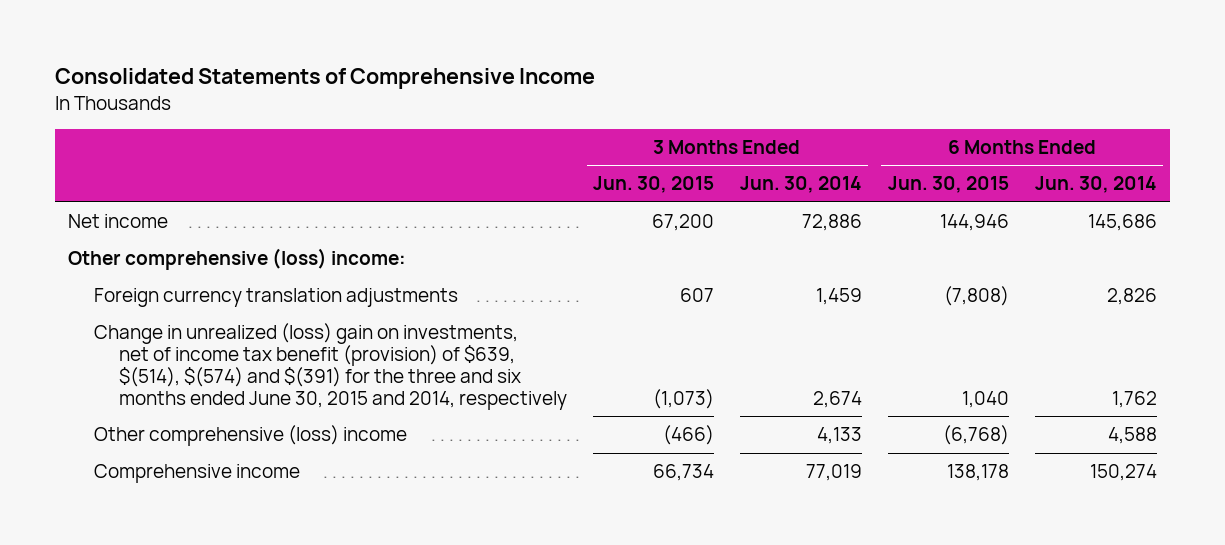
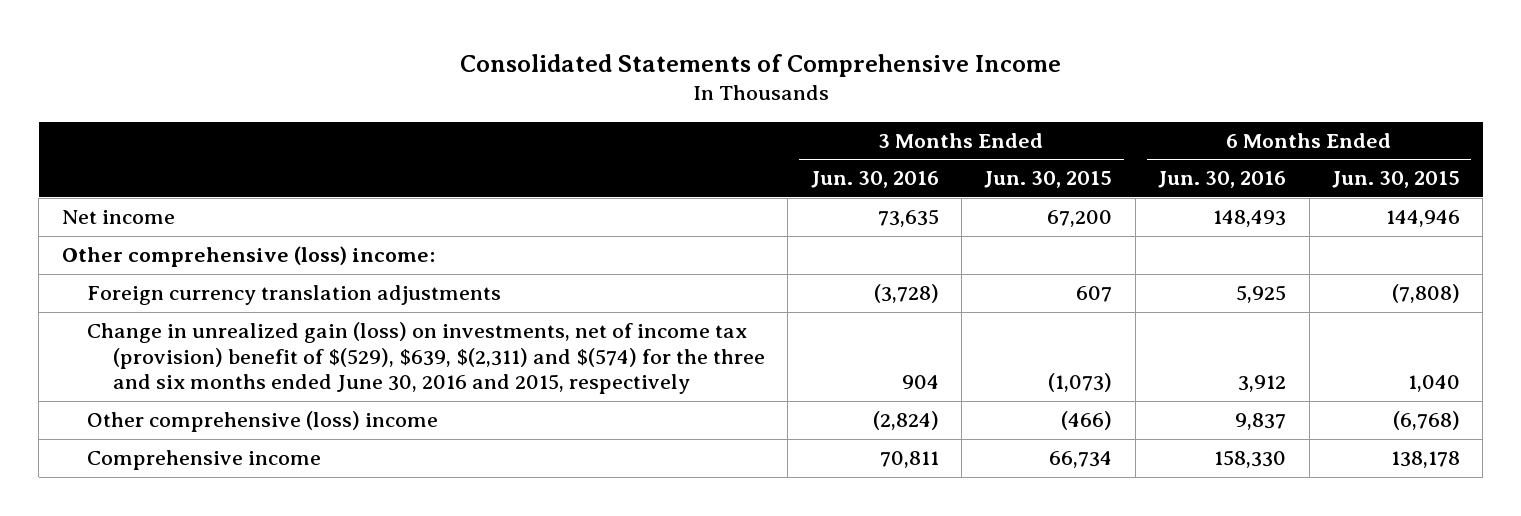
[739,176,862,194] Jun. 30, 2014 -> none
[1034,176,1157,194] Jun. 30, 2014 -> none
none -> [810,171,939,189] Jun. 30, 2016
none -> [1158,171,1287,189] Jun. 30, 2016
[93,323,568,410] Change in unrealized (loss) gain on investments, net of income tax benefit (provision) of $639, $(514), $(574) and $(391) for the three and six months ended June 30, 2015 and 2014, respectively -> [87,322,765,395] Change in unrealized gain (loss) on investments, net of income tax (provision) benefit of $(529), $639, $(2,311) and $(574) for the three and six months ended June 30, 2016 and 2015, respectively

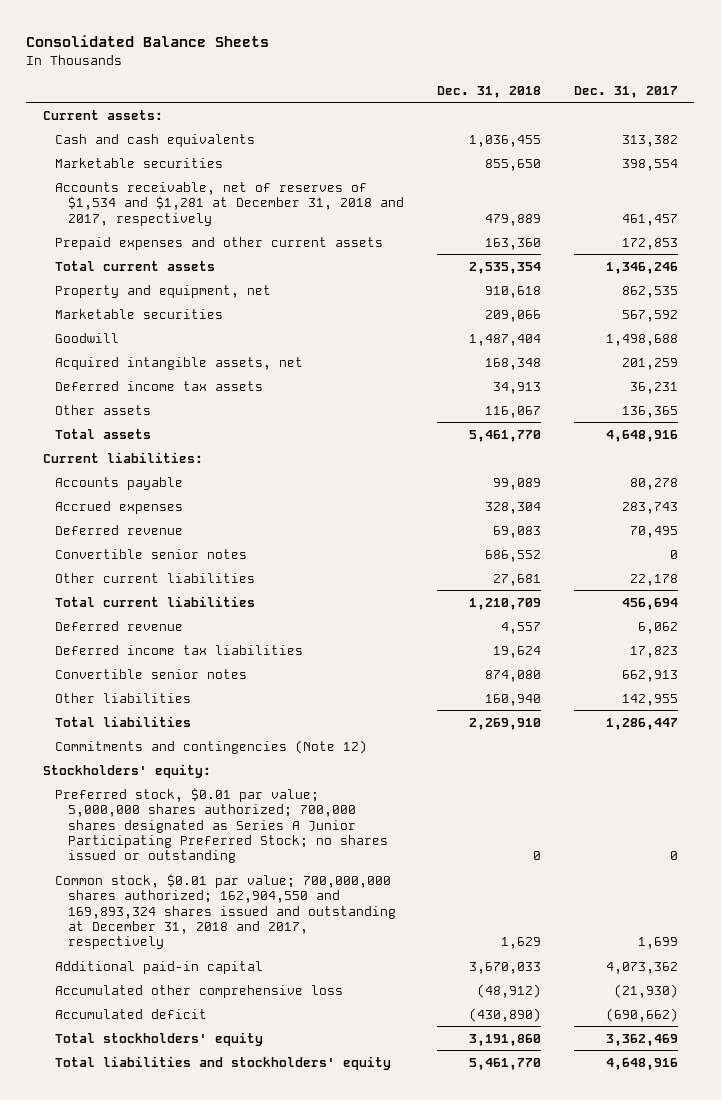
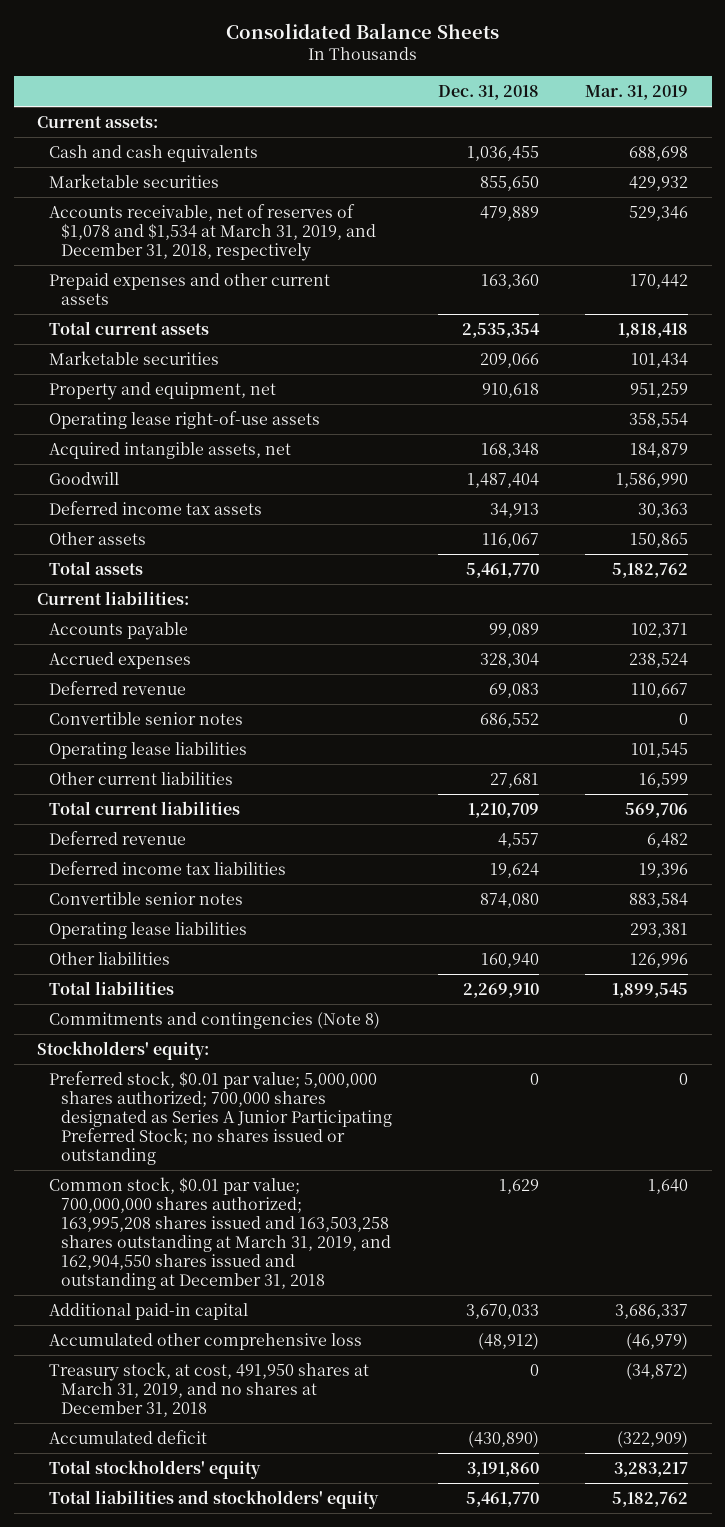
[573,85,678,98] Dec. 31, 2017 -> none
none -> [585,85,689,101] Mar. 31, 2019
[55,181,404,226] Accounts receivable, net of reserves of $1,534 and $1,281 at December 31, 2018 and 2017, respectively -> [48,203,376,261] Accounts receivable, net of reserves of $1,078 and $1,534 at March 31, 2019, and December 31, 2018, respectively
[55,284,272,298] Property and equipment, net -> [48,381,276,400] Property and equipment, net
none -> [48,410,320,429] Operating lease right-of-use assets
[55,332,120,343] Goodwill -> [48,471,119,485] Goodwill
none -> [48,741,247,759] Operating lease liabilities
none -> [48,921,247,939] Operating lease liabilities
[55,739,368,754] Commitments and contingencies (Note 12) -> [48,1011,380,1029] Commitments and contingencies (Note 8)
[55,873,396,950] Common stock, $0.01 par value; 700,000,000 shares authorized; 162,904,550 and 169,893,324 shares issued and outstanding at December 31, 2018 and 2017, respectively -> [48,1176,391,1291] Common stock, $0.01 par value; 700,000,000 shares authorized; 163,995,208 shares issued and 163,503,258 shares outstanding at March 31, 2019, and 162,904,550 shares issued and outstanding at December 31, 2018
none -> [48,1361,369,1417] Treasury stock, at cost, 491,950 shares at March 31, 2019, and no shares at December 31, 2018

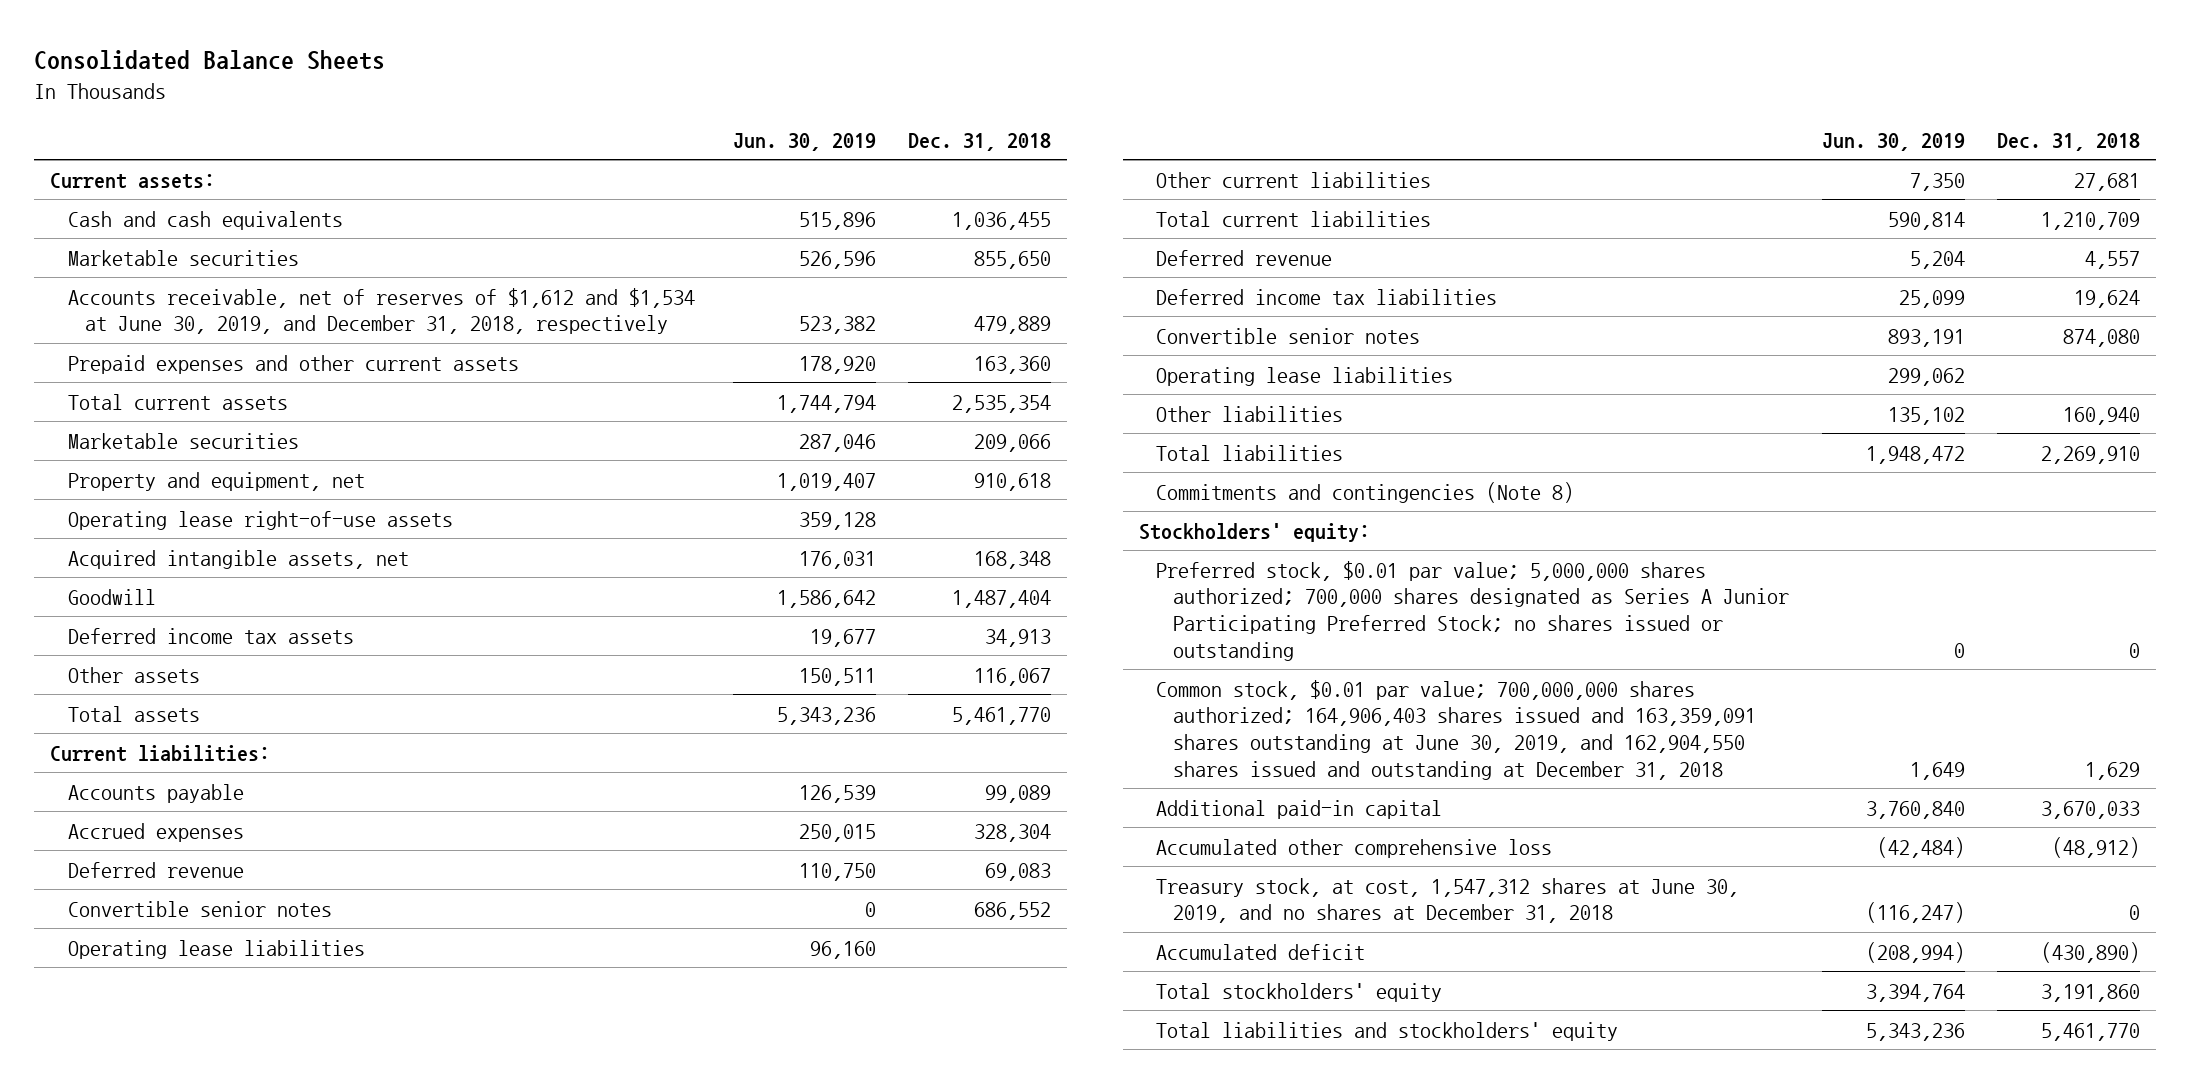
[585,85,689,101] Mar. 31, 2019 -> none
none -> [733,132,877,151] Jun. 30, 2019
[48,203,376,261] Accounts receivable, net of reserves of $1,078 and $1,534 at March 31, 2019, and December 31, 2018, respectively -> [67,287,695,335] Accounts receivable, net of reserves of $1,612 and $1,534 at June 30, 2019, and December 31, 2018, respectively
[48,1176,391,1291] Common stock, $0.01 par value; 700,000,000 shares authorized; 163,995,208 shares issued and 163,503,258 shares outstanding at March 31, 2019, and 162,904,550 shares issued and outstanding at December 31, 2018 -> [1156,679,1757,780] Common stock, $0.01 par value; 700,000,000 shares authorized; 164,906,403 shares issued and 163,359,091 shares outstanding at June 30, 2019, and 162,904,550 shares issued and outstanding at December 31, 2018
[48,1361,369,1417] Treasury stock, at cost, 491,950 shares at March 31, 2019, and no shares at December 31, 2018 -> [1156,877,1740,924] Treasury stock, at cost, 1,547,312 shares at June 30, 2019, and no shares at December 31, 2018

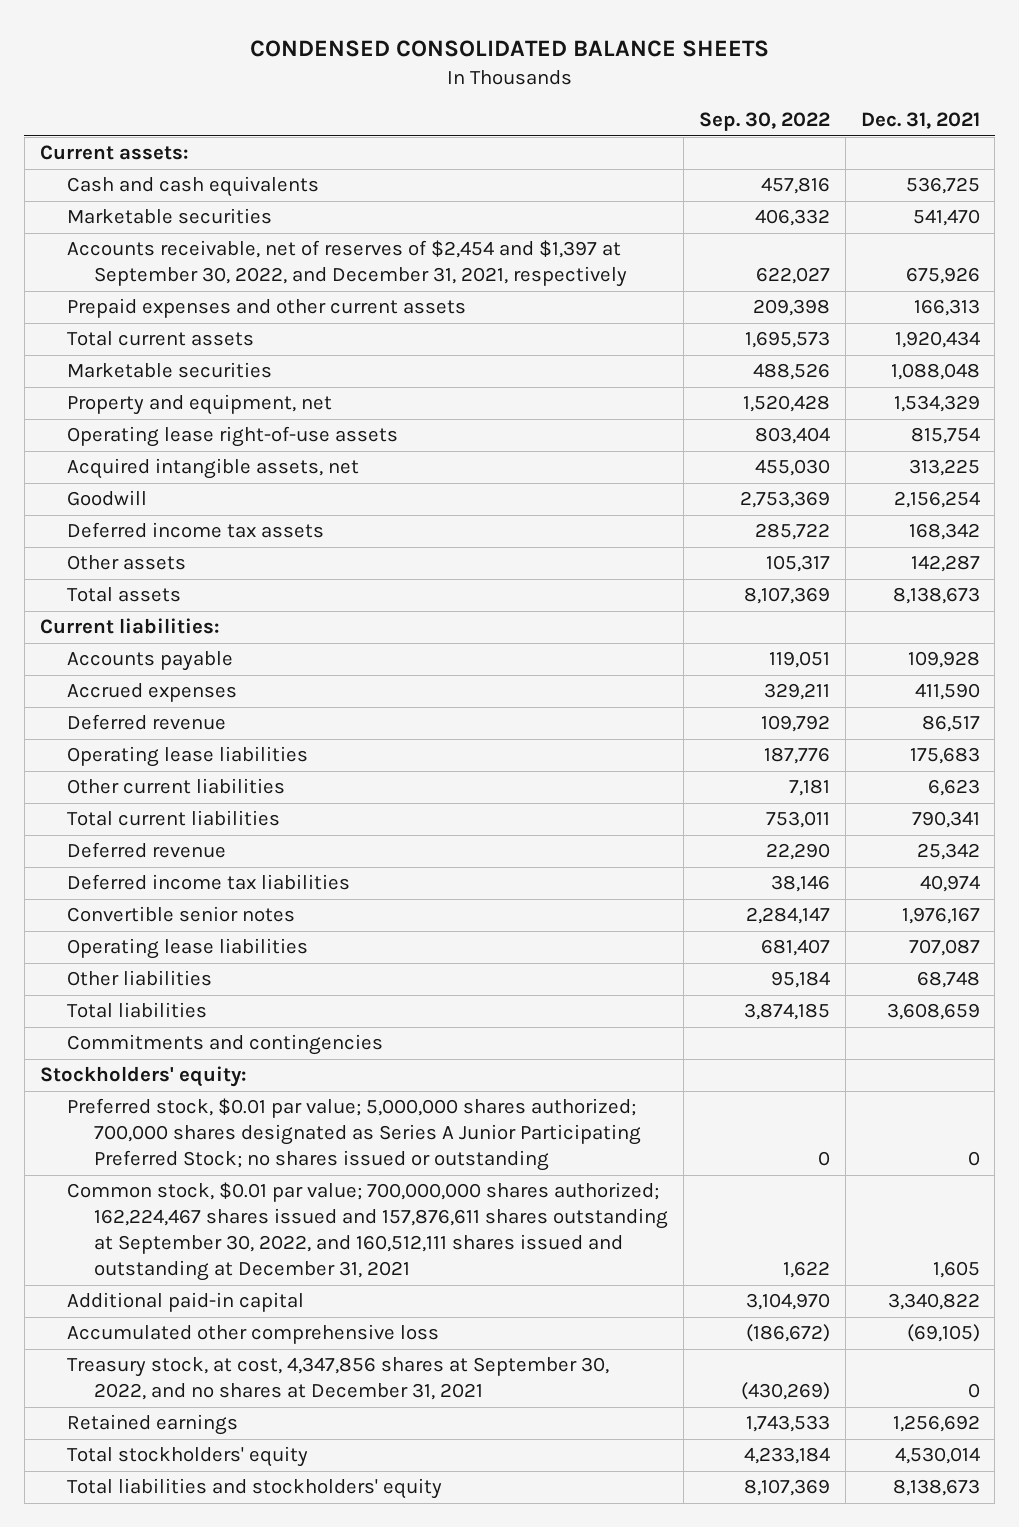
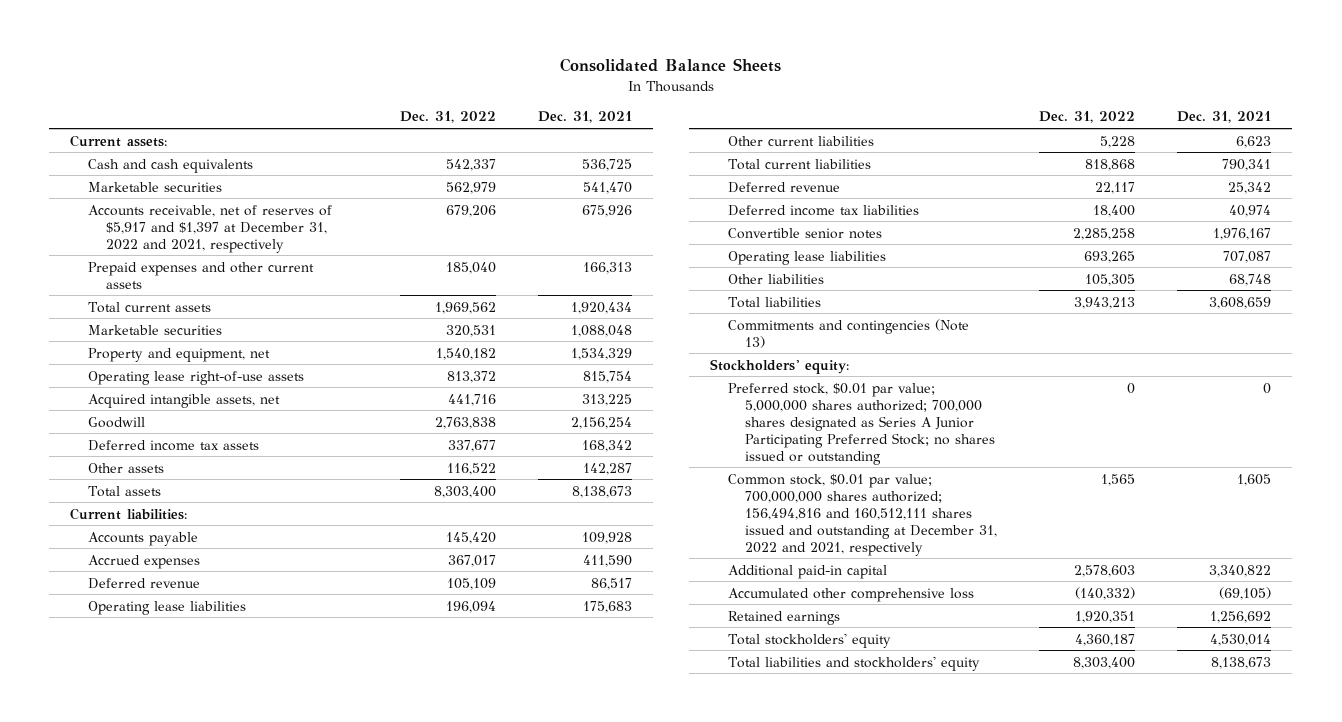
[249,39,769,57] CONDENSED CONSOLIDATED BALANCE SHEETS -> [559,58,781,73] Consolidated Balance Sheets
[698,112,830,132] Sep. 30, 2022 -> none
none -> [400,111,497,124] Dec. 31, 2022
[66,240,628,288] Accounts receivable, net of reserves of $2,454 and $1,397 at September 30, 2022, and December 31, 2021, respectively -> [88,204,333,253] Accounts receivable, net of reserves of $5,917 and $1,397 at December 31, 2022 and 2021, respectively
[66,1034,383,1056] Commitments and contingencies -> [727,318,969,348] Commitments and contingencies (Note 13)
[66,1182,669,1282] Common stock, $0.01 par value; 700,000,000 shares authorized; 162,224,467 shares issued and 157,876,611 shares outstanding at September 30, 2022, and 160,512,111 shares issued and outstanding at December 31, 2021 -> [727,473,998,556] Common stock, $0.01 par value; 700,000,000 shares authorized; 156,494,816 and 160,512,111 shares issued and outstanding at December 31, 2022 and 2021, respectively
[66,1357,609,1401] Treasury stock, at cost, 4,347,856 shares at September 30, 2022, and no shares at December 31, 2021 -> none

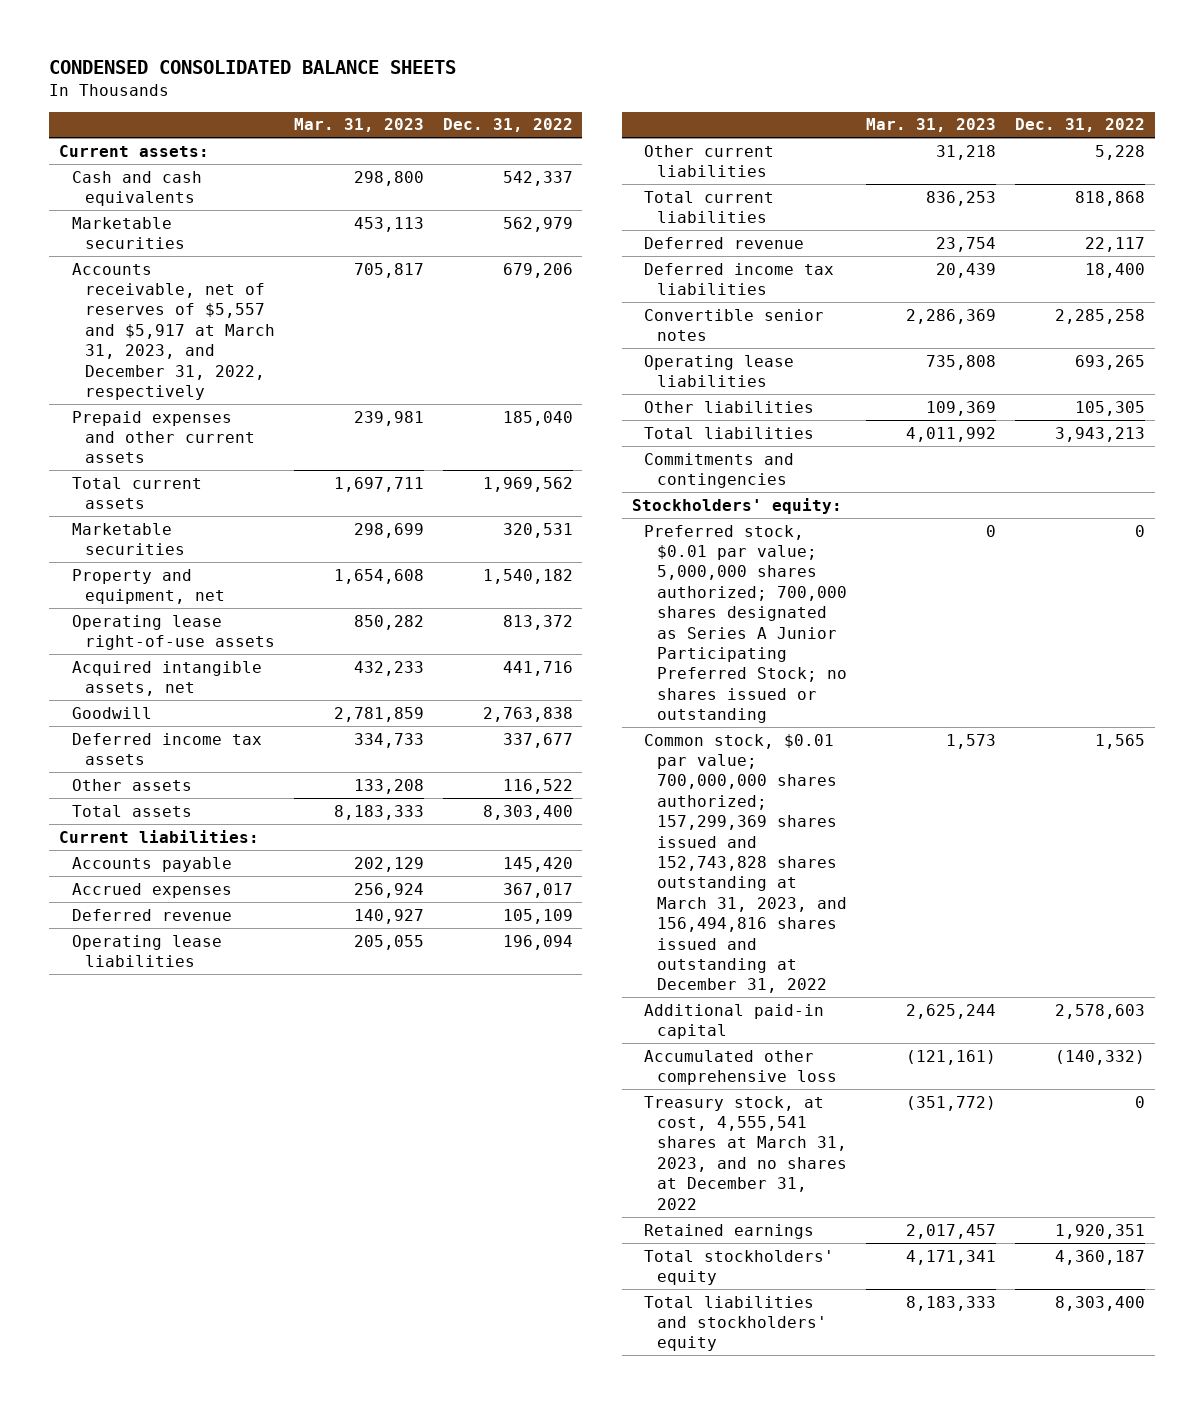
[559,58,781,73] Consolidated Balance Sheets -> [49,60,457,75] CONDENSED CONSOLIDATED BALANCE SHEETS
[538,111,633,124] Dec. 31, 2021 -> none
none -> [293,118,424,133] Mar. 31, 2023
[88,204,333,253] Accounts receivable, net of reserves of $5,917 and $1,397 at December 31, 2022 and 2021, respectively -> [71,262,275,400] Accounts receivable, net of reserves of $5,557 and $5,917 at March 31, 2023, and December 31, 2022, respectively
[727,318,969,348] Commitments and contingencies (Note 13) -> [644,452,795,489] Commitments and contingencies
[727,473,998,556] Common stock, $0.01 par value; 700,000,000 shares authorized; 156,494,816 and 160,512,111 shares issued and outstanding at December 31, 2022 and 2021, respectively -> [644,733,848,994] Common stock, $0.01 par value; 700,000,000 shares authorized; 157,299,369 shares issued and 152,743,828 shares outstanding at March 31, 2023, and 156,494,816 shares issued and outstanding at December 31, 2022
none -> [644,1095,848,1210] Treasury stock, at cost, 4,555,541 shares at March 31, 2023, and no shares at December 31, 2022

